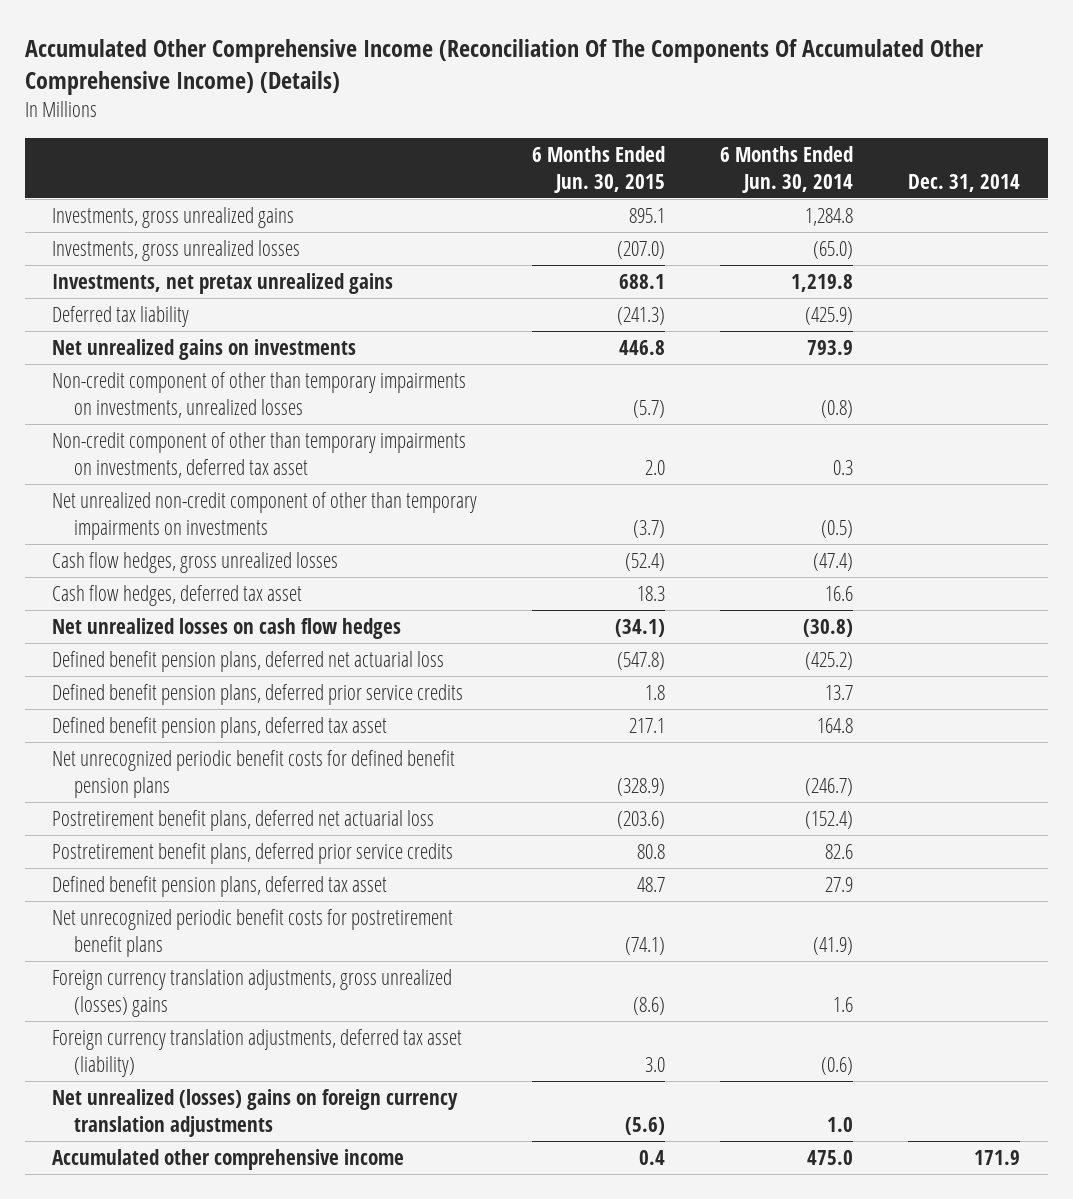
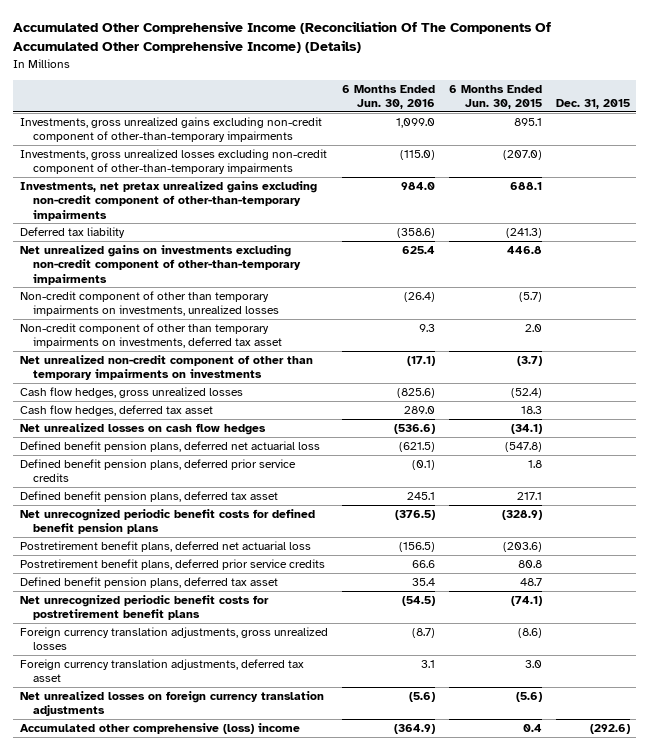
[720,145,854,193] 6 Months Ended Jun. 30, 2014 -> none
[908,173,1021,192] Dec. 31, 2014 -> none
none -> [342,84,436,110] 6 Months Ended Jun. 30, 2016
none -> [555,99,630,110] Dec. 31, 2015
[52,206,295,228] Investments, gross unrealized gains -> [20,116,323,143] Investments, gross unrealized gains excluding non-credit component of other-than-temporary impairments
[52,239,301,261] Investments, gross unrealized losses -> [20,148,328,175] Investments, gross unrealized losses excluding non-credit component of other-than-temporary impairments
[52,272,394,294] Investments, net pretax unrealized gains -> [20,180,318,221] Investments, net pretax unrealized gains excluding non-credit component of other-than-temporary impairments
[52,338,357,360] Net unrealized gains on investments -> [20,244,301,285] Net unrealized gains on investments excluding non-credit component of other-than-temporary impairments
[52,968,453,1017] Foreign currency translation adjustments, gross unrealized (losses) gains -> [20,626,329,651] Foreign currency translation adjustments, gross unrealized losses
[52,1028,463,1077] Foreign currency translation adjustments, deferred tax asset (liability) -> [20,658,305,683] Foreign currency translation adjustments, deferred tax asset
[52,1088,459,1137] Net unrealized (losses) gains on foreign currency translation adjustments -> [20,690,325,717] Net unrealized losses on foreign currency translation adjustments
[52,1148,405,1170] Accumulated other comprehensive income -> [20,722,301,734] Accumulated other comprehensive (loss) income

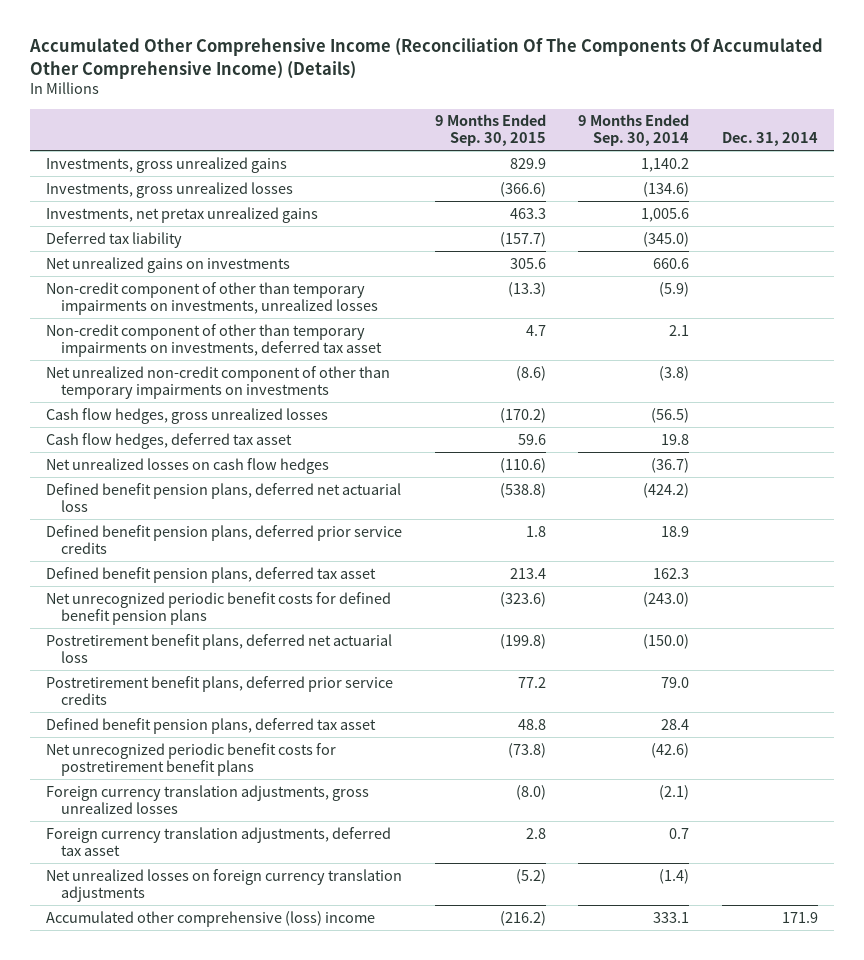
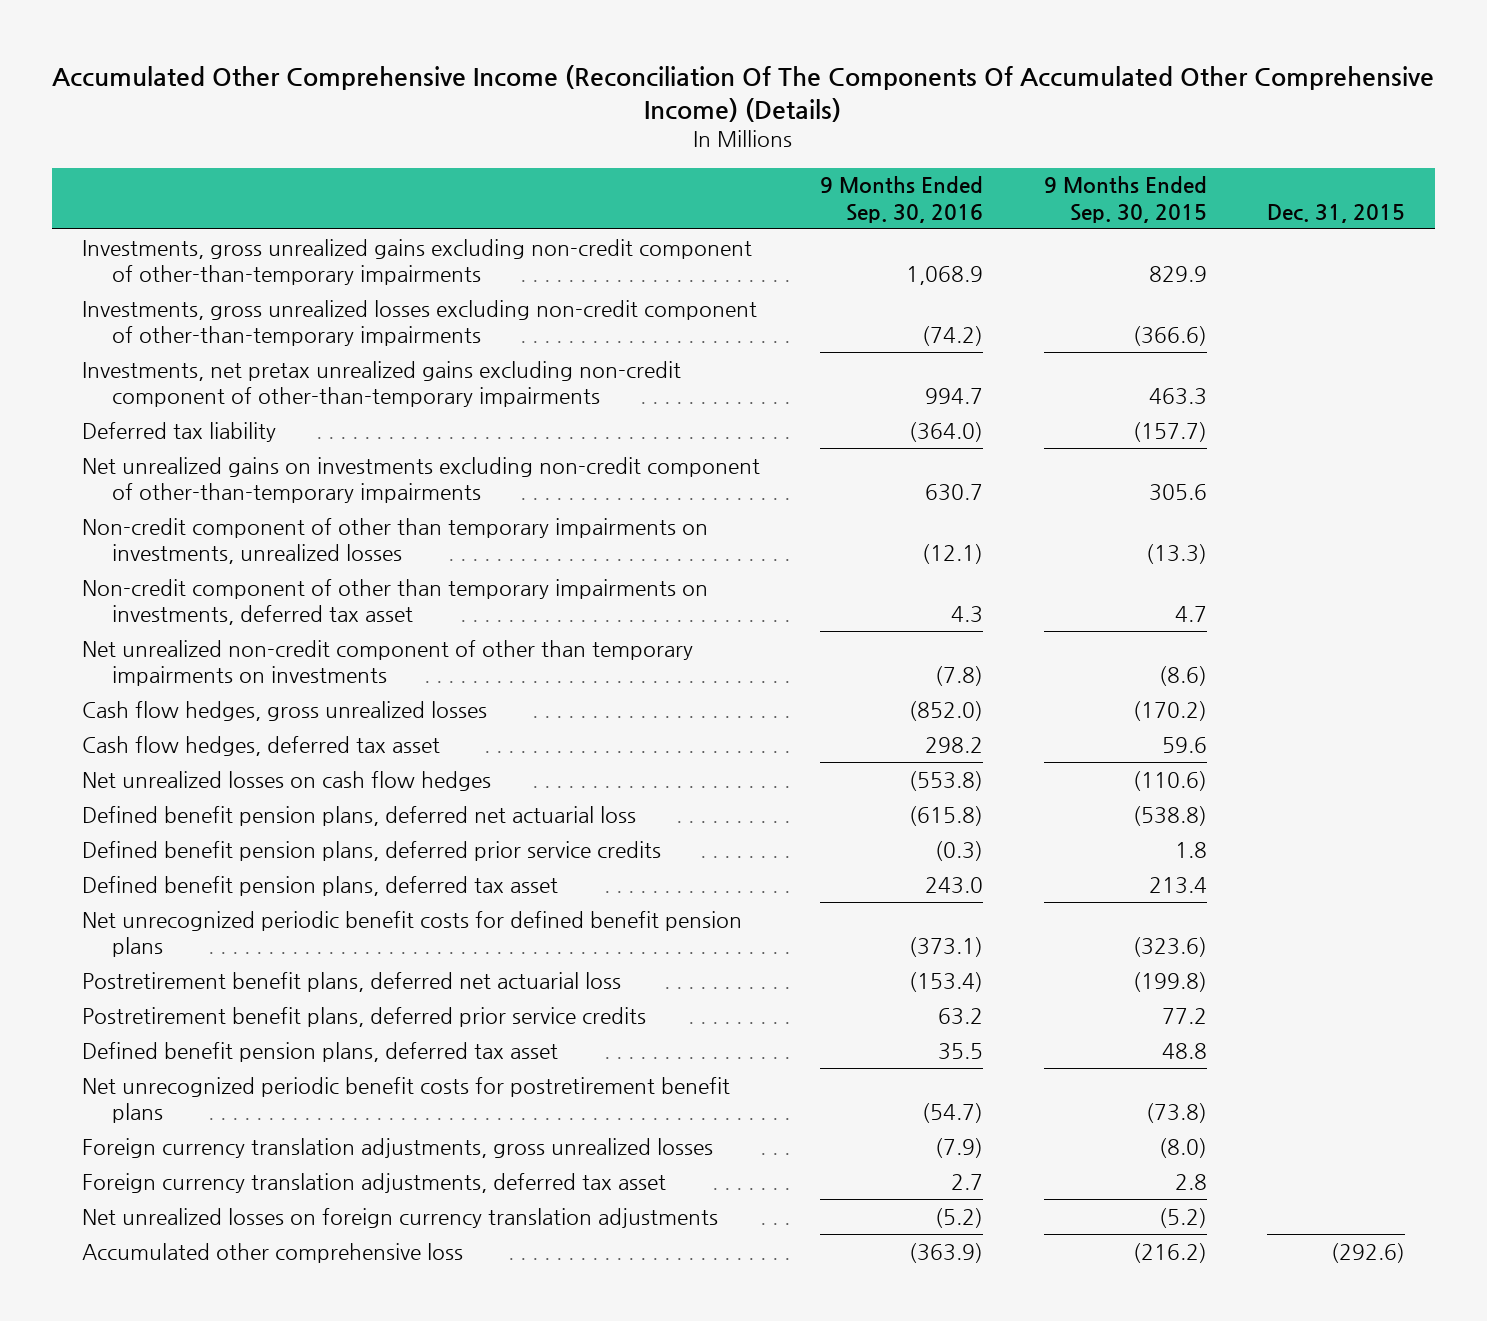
[578,114,690,147] 9 Months Ended Sep. 30, 2014 -> none
[721,132,818,147] Dec. 31, 2014 -> none
none -> [820,176,984,223] 9 Months Ended Sep. 30, 2016
none -> [1266,203,1405,223] Dec. 31, 2015
[46,156,288,173] Investments, gross unrealized gains -> [82,238,753,286] Investments, gross unrealized gains excluding non-credit component of other-than-temporary impairments
[46,181,294,198] Investments, gross unrealized losses -> [82,299,758,347] Investments, gross unrealized losses excluding non-credit component of other-than-temporary impairments
[46,206,319,223] Investments, net pretax unrealized gains -> [82,360,682,408] Investments, net pretax unrealized gains excluding non-credit component of other-than-temporary impairments
[46,256,291,273] Net unrealized gains on investments -> [82,456,761,504] Net unrealized gains on investments excluding non-credit component of other-than-temporary impairments
[46,910,376,927] Accumulated other comprehensive (loss) income -> [82,1242,464,1263] Accumulated other comprehensive loss

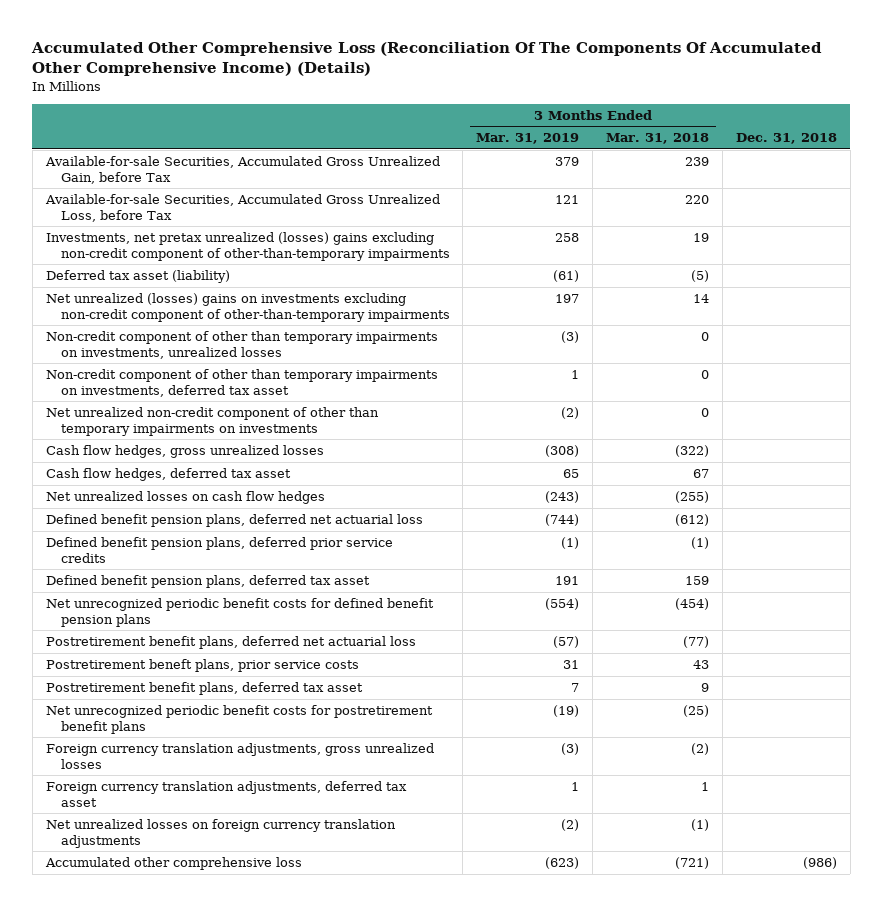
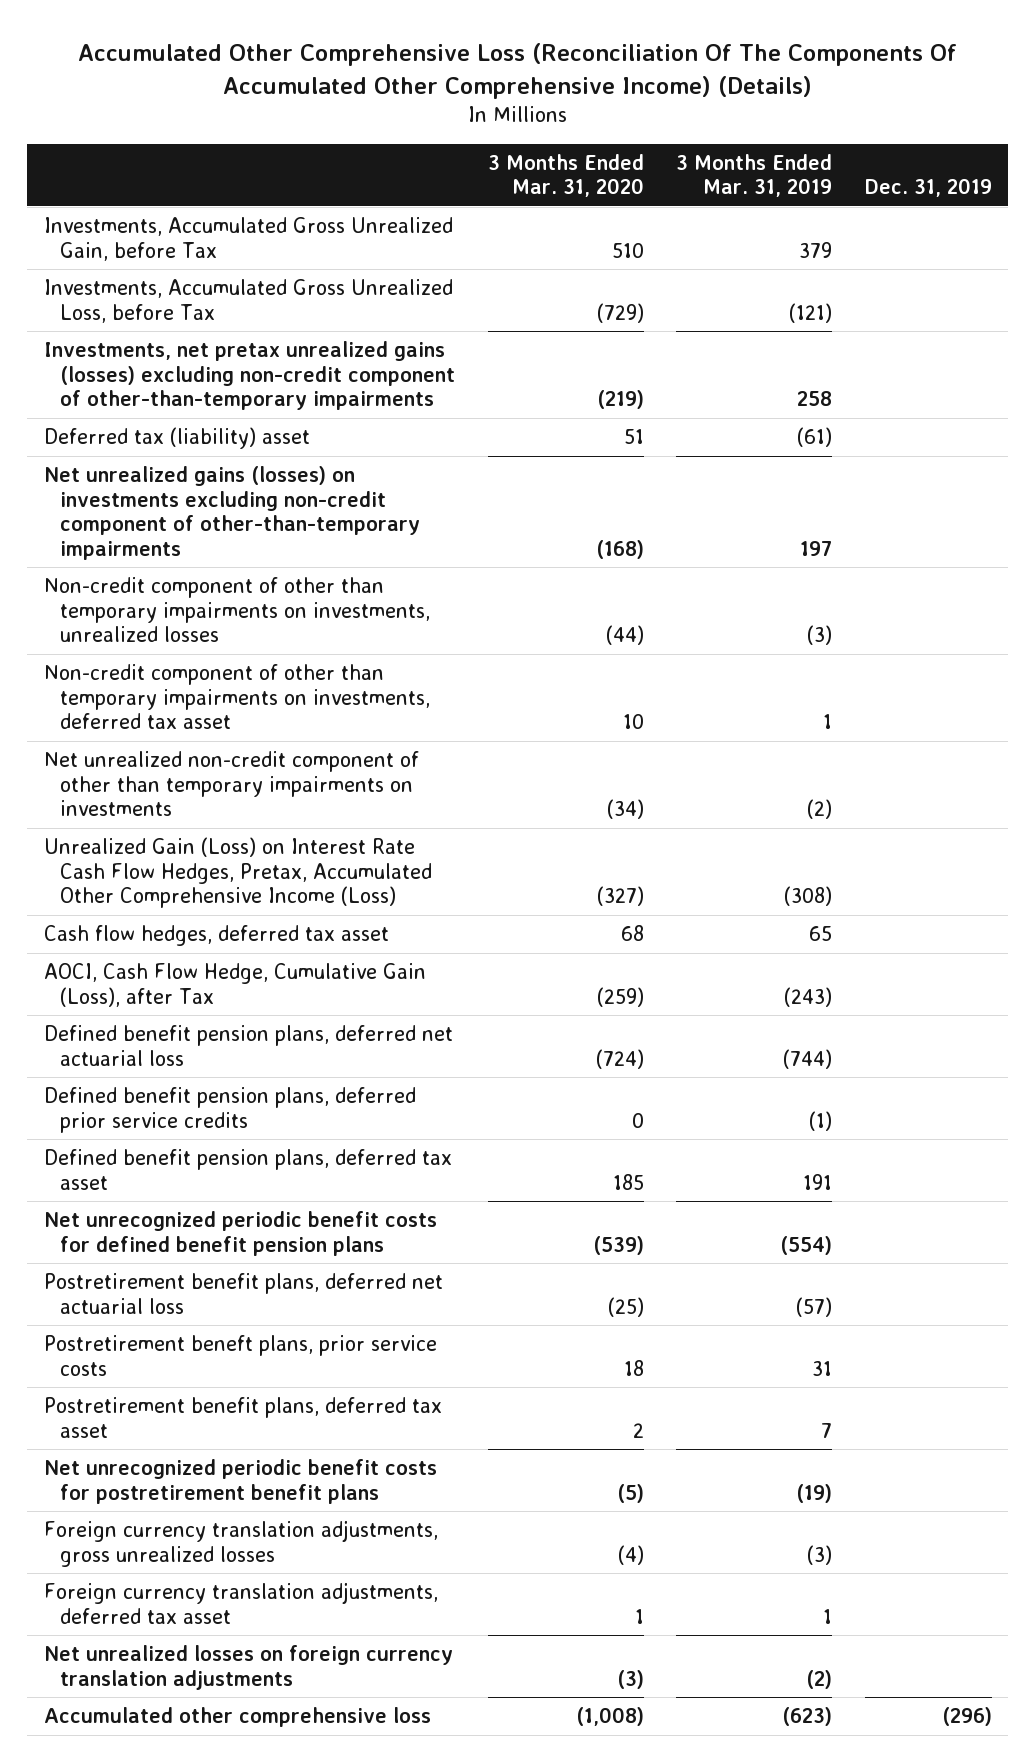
[606,133,710,145] Mar. 31, 2018 -> none
[735,133,837,145] Dec. 31, 2018 -> none
none -> [487,153,644,198] 3 Months Ended Mar. 31, 2020
none -> [864,178,992,198] Dec. 31, 2019
[44,156,440,184] Available-for-sale Securities, Accumulated Gross Unrealized Gain, before Tax -> [43,217,453,261] Investments, Accumulated Gross Unrealized Gain, before Tax
[44,194,440,222] Available-for-sale Securities, Accumulated Gross Unrealized Loss, before Tax -> [43,279,453,323] Investments, Accumulated Gross Unrealized Loss, before Tax
[555,195,580,205] 121 -> [789,302,833,323] (121)
[45,232,450,261] Investments, net pretax unrealized (losses) gains excluding non-credit component of other-than-temporary impairments -> [43,341,456,411] Investments, net pretax unrealized gains (losses) excluding non-credit component of other-than-temporary impairments
[45,270,230,284] Deferred tax asset (liability) -> [43,427,310,450] Deferred tax (liability) asset
[45,293,450,322] Net unrealized (losses) gains on investments excluding non-credit component of other-than-temporary impairments -> [43,466,421,560] Net unrealized gains (losses) on investments excluding non-credit component of other-than-temporary impairments
[45,445,324,459] Cash flow hedges, gross unrealized losses -> none
none -> [43,837,433,909] Unrealized Gain (Loss) on Interest Rate Cash Flow Hedges, Pretax, Accumulated Other Comprehensive Income (Loss)
[45,491,325,505] Net unrealized losses on cash flow hedges -> [43,963,426,1007] AOCI, Cash Flow Hedge, Cumulative Gain (Loss), after Tax

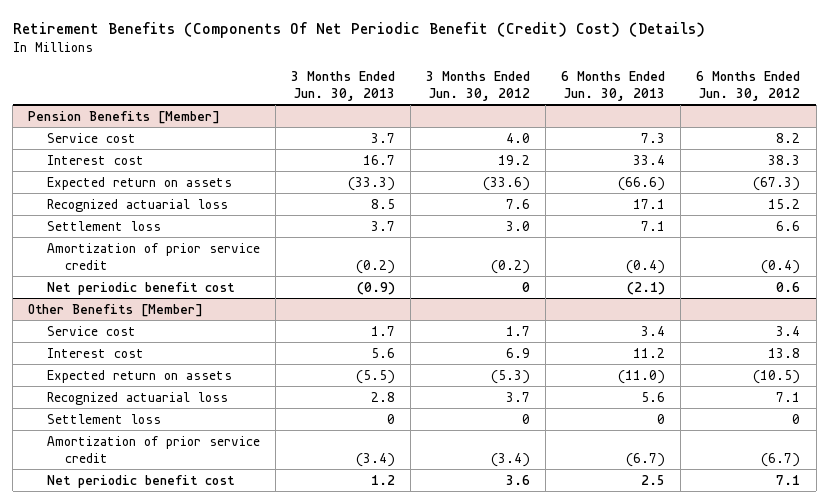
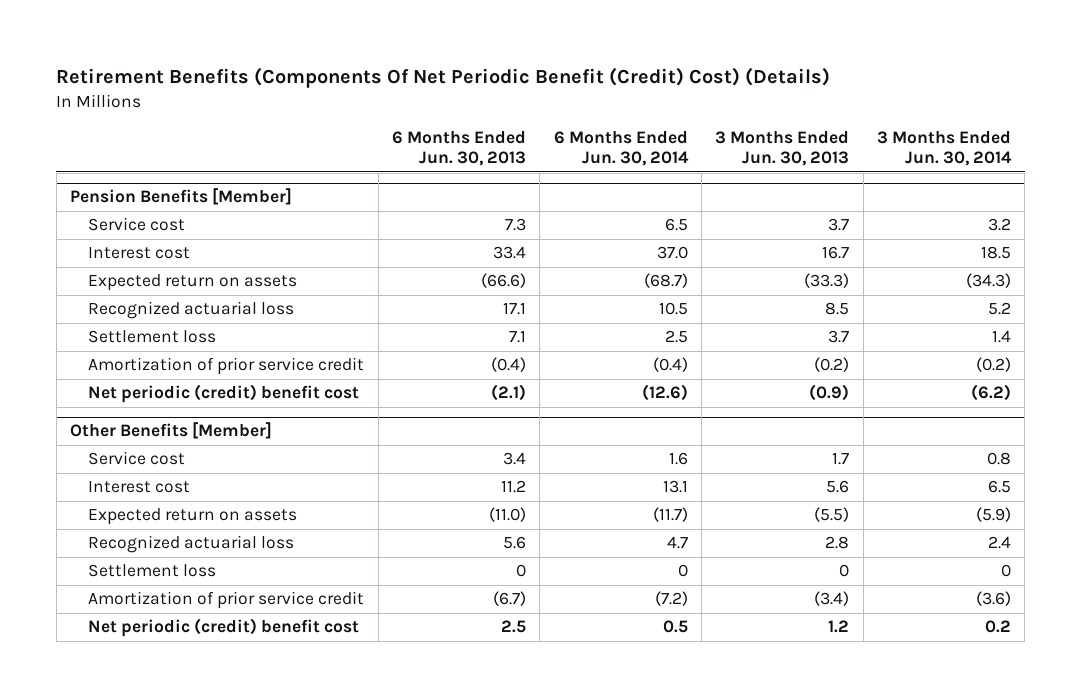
[426,71,531,101] 3 Months Ended Jun. 30, 2012 -> none
[696,71,801,101] 6 Months Ended Jun. 30, 2012 -> none
none -> [553,131,689,167] 6 Months Ended Jun. 30, 2014
none -> [877,131,1013,167] 3 Months Ended Jun. 30, 2014
[46,281,235,295] Net periodic benefit cost -> [88,384,360,404] Net periodic (credit) benefit cost
[46,474,235,488] Net periodic benefit cost -> [88,618,360,638] Net periodic (credit) benefit cost

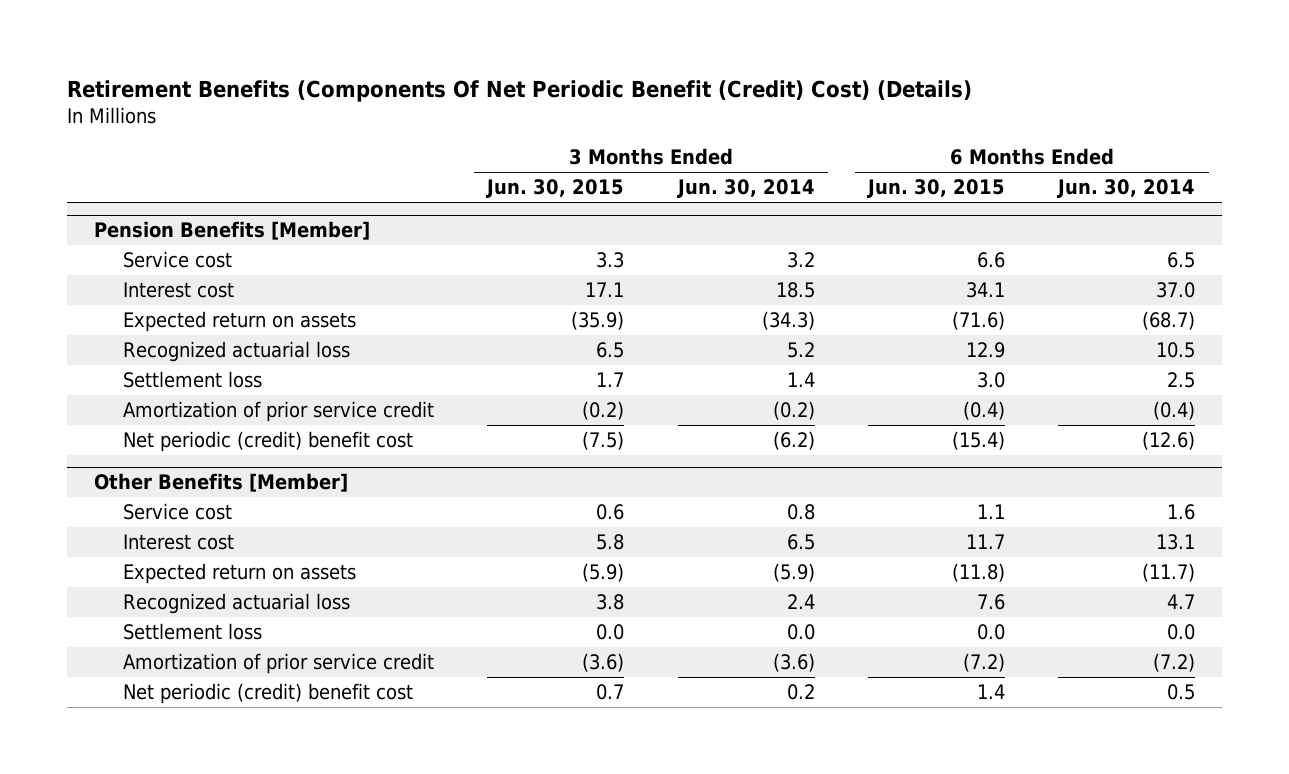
[391,131,526,167] 6 Months Ended Jun. 30, 2013 -> none
[715,131,850,167] 3 Months Ended Jun. 30, 2013 -> none
none -> [486,179,625,199] Jun. 30, 2015
none -> [867,179,1006,199] Jun. 30, 2015
[677,564,688,578] 0 -> [1167,624,1196,641] 0.0
[1001,564,1012,578] 0 -> [786,624,815,641] 0.0

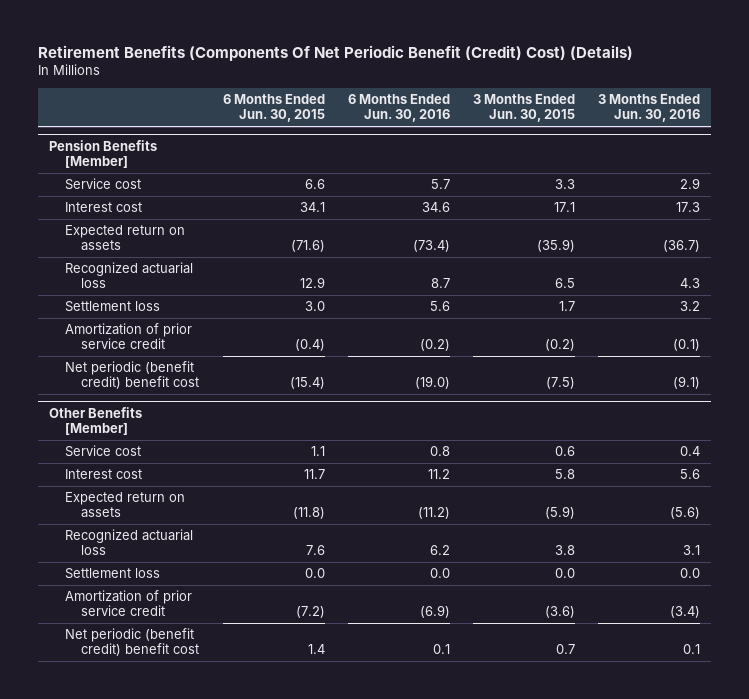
[676,179,815,199] Jun. 30, 2014 -> none
[1057,179,1196,199] Jun. 30, 2014 -> none
none -> [347,94,450,123] 6 Months Ended Jun. 30, 2016
none -> [597,94,700,123] 3 Months Ended Jun. 30, 2016
[123,431,414,453] Net periodic (credit) benefit cost -> [65,361,200,390] Net periodic (benefit credit) benefit cost
[123,683,414,705] Net periodic (credit) benefit cost -> [65,628,200,657] Net periodic (benefit credit) benefit cost

